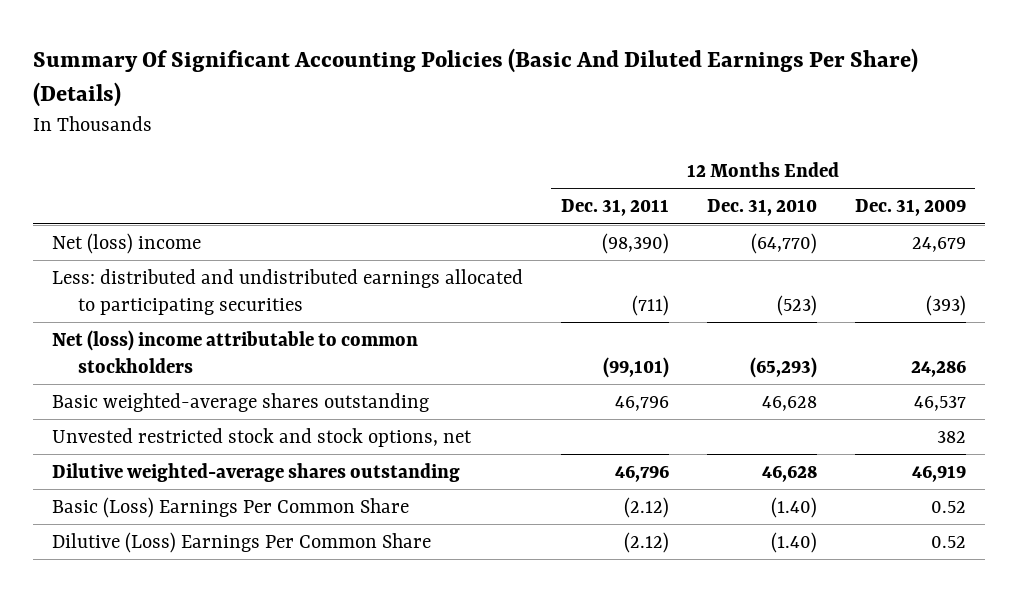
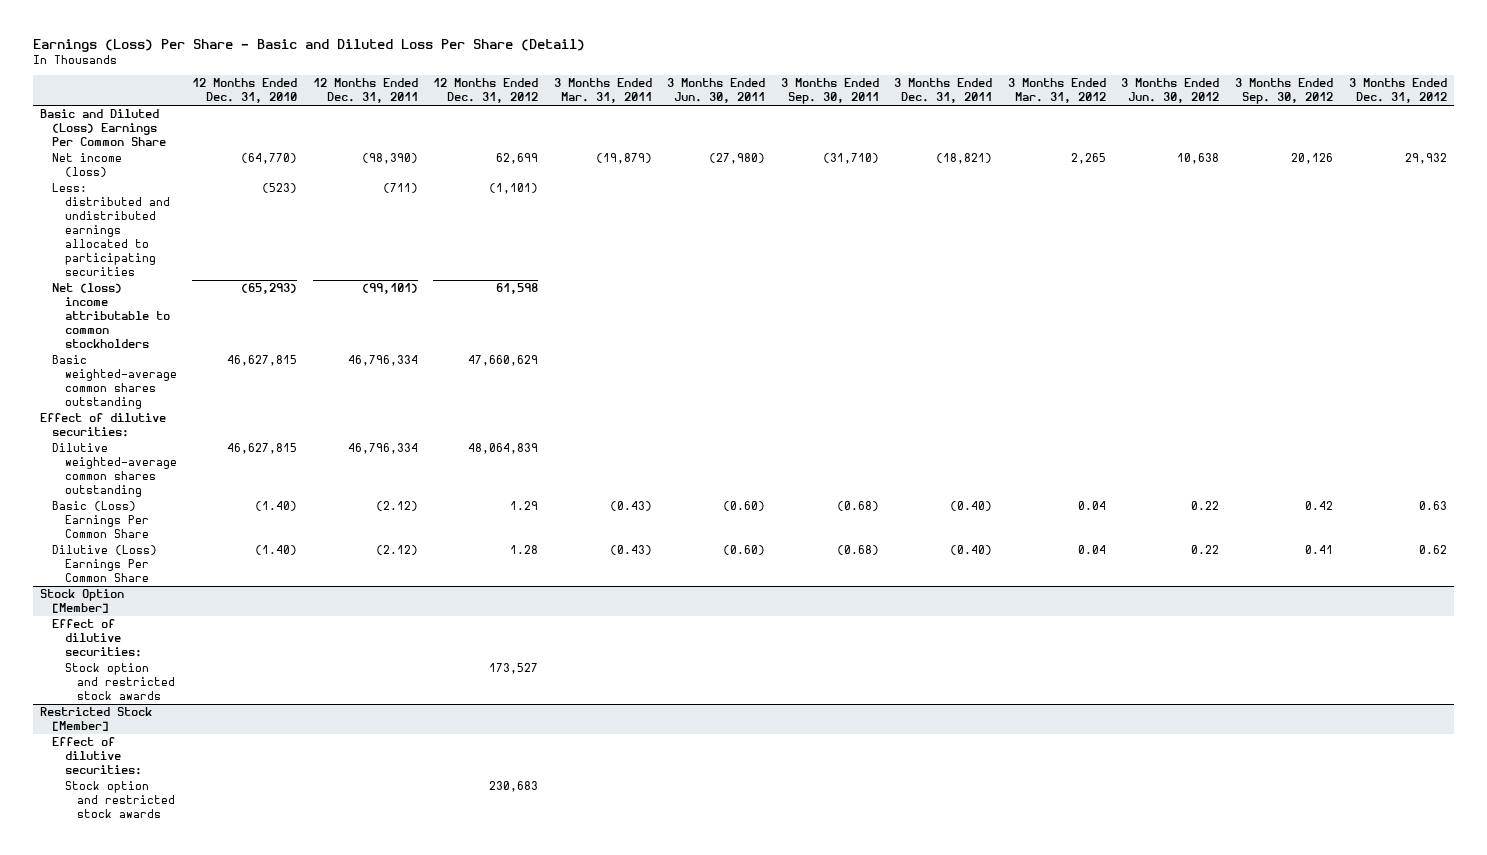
[32,47,918,108] Summary Of Significant Accounting Policies (Basic And Diluted Earnings Per Share) (Details) -> [32,39,585,53] Earnings (Loss) Per Share - Basic and Diluted Loss Per Share (Detail)
[854,199,966,217] Dec. 31, 2009 -> none
none -> [433,78,539,104] 12 Months Ended Dec. 31, 2012
none -> [553,78,652,104] 3 Months Ended Mar. 31, 2011
none -> [667,78,766,104] 3 Months Ended Jun. 30, 2011
none -> [780,78,879,105] 3 Months Ended Sep. 30, 2011
none -> [894,78,993,104] 3 Months Ended Dec. 31, 2011
none -> [1007,78,1106,104] 3 Months Ended Mar. 31, 2012
none -> [1121,78,1220,104] 3 Months Ended Jun. 30, 2012
none -> [1234,78,1333,105] 3 Months Ended Sep. 30, 2012
none -> [1348,78,1447,104] 3 Months Ended Dec. 31, 2012
none -> [40,109,167,147] Basic and Diluted (Loss) Earnings Per Common Share
[51,233,201,255] Net (loss) income -> [52,153,123,178] Net income (loss)
[51,428,472,448] Unvested restricted stock and stock options, net -> none
[51,393,429,413] Basic weighted-average shares outstanding -> [52,355,177,410] Basic weighted-average common shares outstanding
[614,396,669,412] 46,796 -> [347,355,418,367] 46,796,334
[761,396,817,412] 46,628 -> [227,355,298,367] 46,627,815
none -> [40,413,167,438] Effect of dilutive securities:
[51,463,460,483] Dilutive weighted-average shares outstanding -> [52,443,177,498] Dilutive weighted-average common shares outstanding
[614,465,669,483] 46,796 -> [347,443,418,455] 46,796,334
[761,465,817,483] 46,628 -> [227,443,298,455] 46,627,815
none -> [40,589,125,614] Stock Option [Member]
none -> [52,619,142,658] Effect of dilutive securities:
none -> [64,663,175,701] Stock option and restricted stock awards
none -> [40,707,153,732] Restricted Stock [Member]
none -> [52,737,142,776] Effect of dilutive securities:
none -> [64,781,175,819] Stock option and restricted stock awards

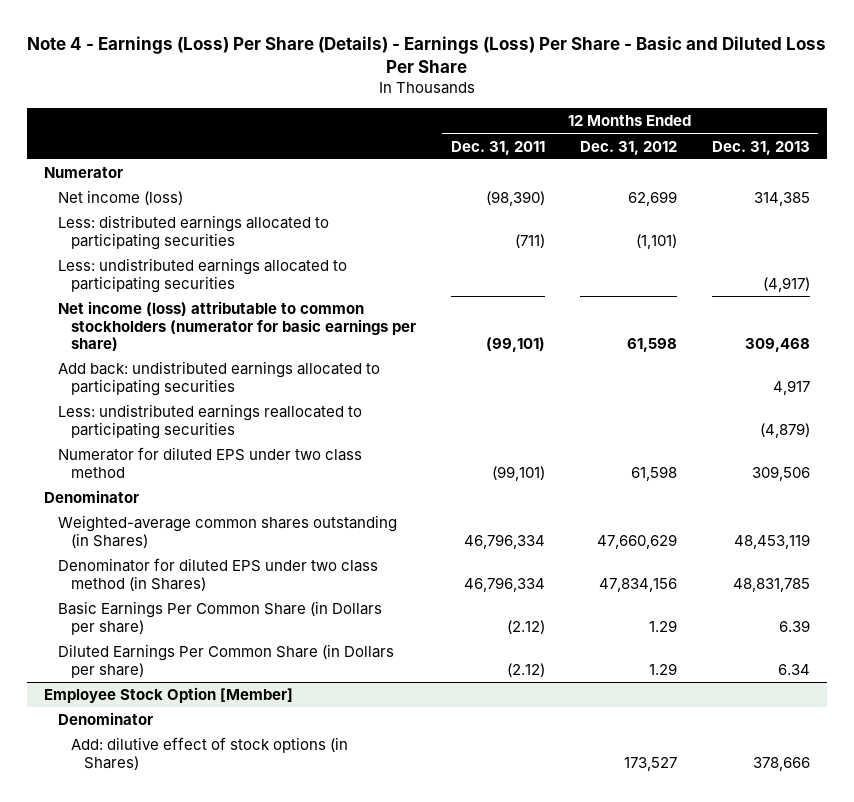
[32,39,585,53] Earnings (Loss) Per Share - Basic and Diluted Loss Per Share (Detail) -> [26,36,826,74] Note 4 - Earnings (Loss) Per Share (Details) - Earnings (Loss) Per Share - Basic and Diluted Loss Per Share
[192,78,298,104] 12 Months Ended Dec. 31, 2010 -> none
[553,78,652,104] 3 Months Ended Mar. 31, 2011 -> none
[667,78,766,104] 3 Months Ended Jun. 30, 2011 -> none
[780,78,879,105] 3 Months Ended Sep. 30, 2011 -> none
[894,78,993,104] 3 Months Ended Dec. 31, 2011 -> none
[1007,78,1106,104] 3 Months Ended Mar. 31, 2012 -> none
[1121,78,1220,104] 3 Months Ended Jun. 30, 2012 -> none
[1234,78,1333,105] 3 Months Ended Sep. 30, 2012 -> none
[1348,78,1447,104] 3 Months Ended Dec. 31, 2012 -> none
none -> [711,140,810,155] Dec. 31, 2013
[40,109,167,147] Basic and Diluted (Loss) Earnings Per Common Share -> none
none -> [44,167,124,179] Numerator
[40,413,167,438] Effect of dilutive securities: -> none
[52,443,177,498] Dilutive weighted-average common shares outstanding -> none
[52,619,142,658] Effect of dilutive securities: -> none
[40,707,153,732] Restricted Stock [Member] -> none
[52,737,142,776] Effect of dilutive securities: -> none
[64,781,175,819] Stock option and restricted stock awards -> none
[52,183,170,276] Less: distributed and undistributed earnings allocated to participating securities -> [57,215,329,250] Less: distributed earnings allocated to participating securities
none -> [57,258,347,293] Less: undistributed earnings allocated to participating securities
[52,283,170,348] Net (loss) income attributable to common stockholders -> [57,301,416,351] Net income (loss) attributable to common stockholders (numerator for basic earnings per share)
none -> [57,361,380,396] Add back: undistributed earnings allocated to participating securities
none -> [57,404,362,439] Less: undistributed earnings reallocated to participating securities
none -> [57,447,362,478] Numerator for diluted EPS under two class method
none -> [44,490,140,504] Denominator
[52,355,177,410] Basic weighted-average common shares outstanding -> [57,515,397,548] Weighted-average common shares outstanding (in Shares)
none -> [57,558,378,591] Denominator for diluted EPS under two class method (in Shares)
[52,501,149,539] Basic (Loss) Earnings Per Common Share -> [57,601,382,635] Basic Earnings Per Common Share (in Dollars per share)
[52,545,158,583] Dilutive (Loss) Earnings Per Common Share -> [57,644,394,678] Diluted Earnings Per Common Share (in Dollars per share)
[510,545,539,555] 1.28 -> [648,662,677,675] 1.29
[40,589,125,614] Stock Option [Member] -> [44,687,294,704] Employee Stock Option [Member]
none -> [57,712,153,726] Denominator
[64,663,175,701] Stock option and restricted stock awards -> [70,737,348,770] Add: dilutive effect of stock options (in Shares)

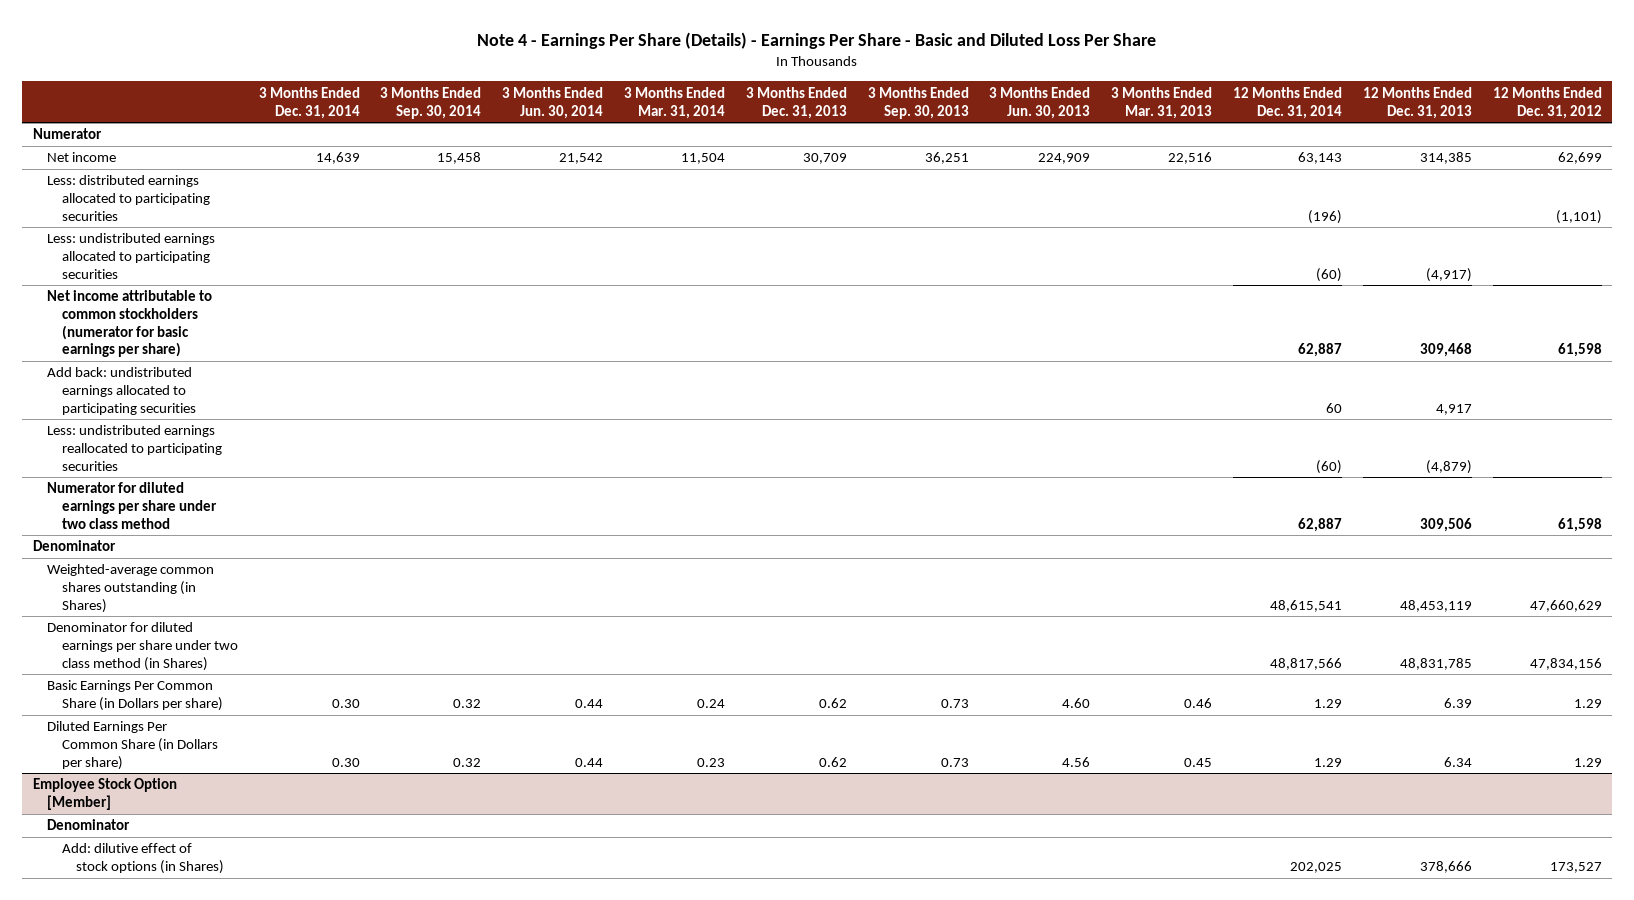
[26,36,826,74] Note 4 - Earnings (Loss) Per Share (Details) - Earnings (Loss) Per Share - Basic and Diluted Loss Per Share -> [477,31,1157,49] Note 4 - Earnings Per Share (Details) - Earnings Per Share - Basic and Diluted Loss Per Share
[450,140,545,155] Dec. 31, 2011 -> none
none -> [258,86,360,119] 3 Months Ended Dec. 31, 2014
none -> [380,86,482,119] 3 Months Ended Sep. 30, 2014
none -> [502,86,604,119] 3 Months Ended Jun. 30, 2014
none -> [624,86,726,119] 3 Months Ended Mar. 31, 2014
none -> [745,86,847,119] 3 Months Ended Dec. 31, 2013
none -> [867,86,969,119] 3 Months Ended Sep. 30, 2013
none -> [989,86,1091,119] 3 Months Ended Jun. 30, 2013
none -> [1111,86,1213,119] 3 Months Ended Mar. 31, 2013
none -> [1233,86,1343,119] 12 Months Ended Dec. 31, 2014
[57,190,183,206] Net income (loss) -> [47,152,117,163] Net income
[57,301,416,351] Net income (loss) attributable to common stockholders (numerator for basic earnings per share) -> [47,290,213,358] Net income attributable to common stockholders (numerator for basic earnings per share)
[57,447,362,478] Numerator for diluted EPS under two class method -> [47,482,217,529] Numerator for diluted earnings per share under two class method
[57,558,378,591] Denominator for diluted EPS under two class method (in Shares) -> [47,622,238,671] Denominator for diluted earnings per share under two class method (in Shares)

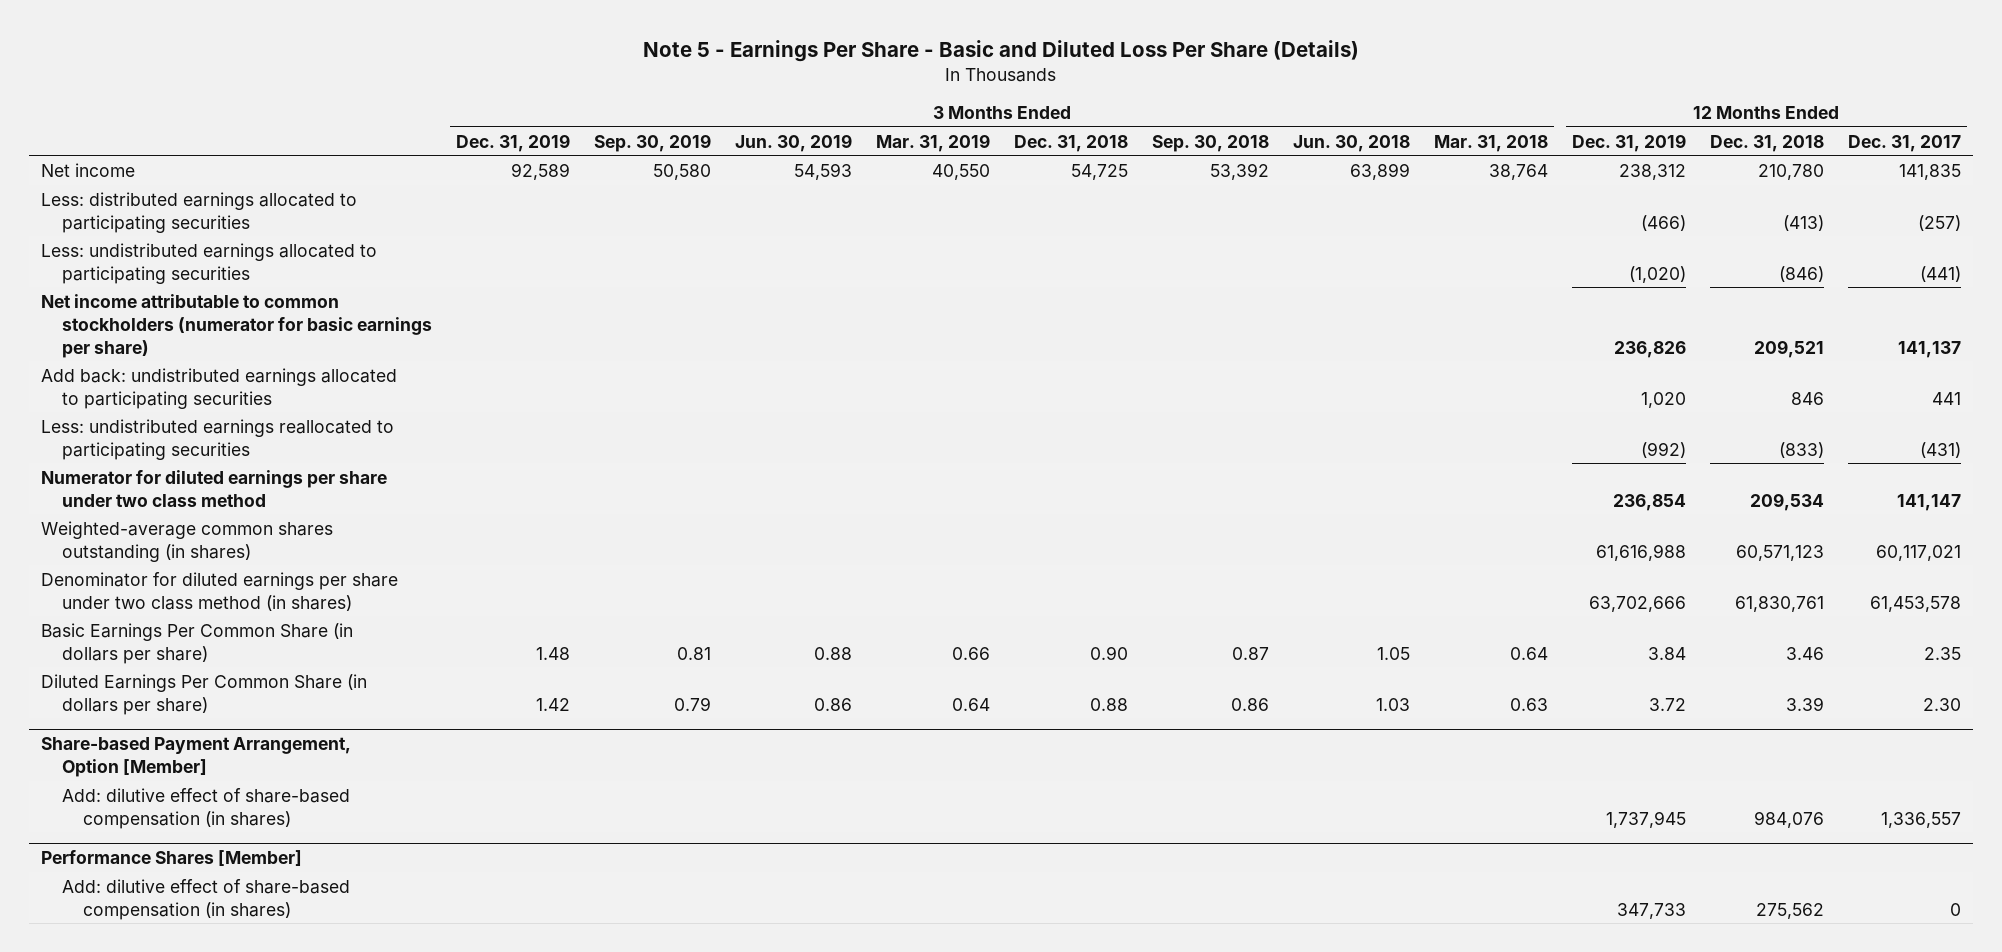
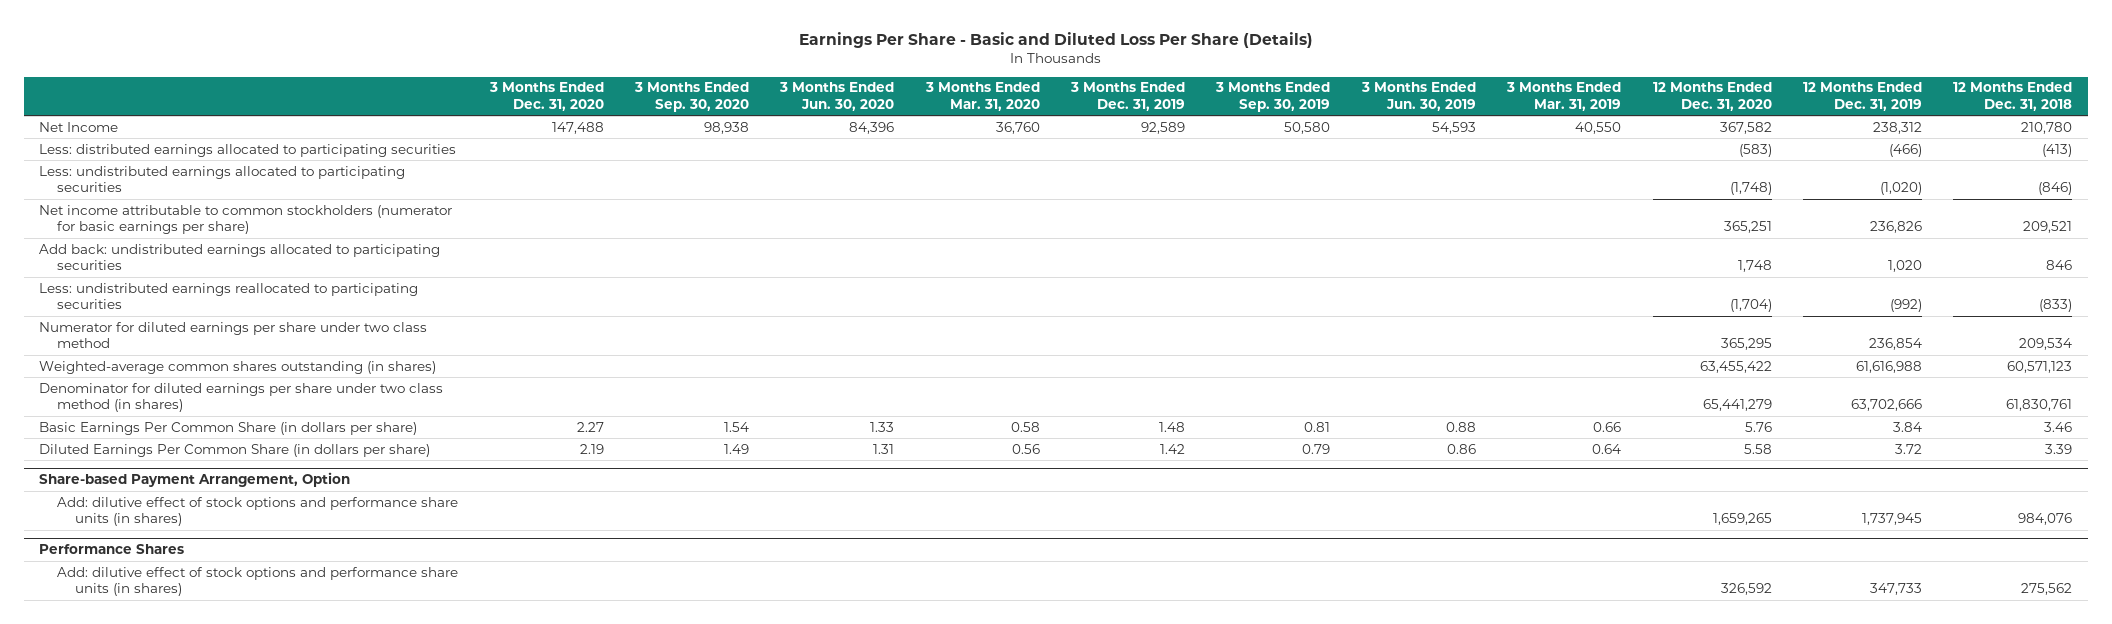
[642,39,1359,62] Note 5 - Earnings Per Share - Basic and Diluted Loss Per Share (Details) -> [798,31,1313,48] Earnings Per Share - Basic and Diluted Loss Per Share (Details)
[1013,134,1128,152] Dec. 31, 2018 -> none
[1151,134,1269,152] Sep. 30, 2018 -> none
[1292,134,1410,152] Jun. 30, 2018 -> none
[1433,134,1548,152] Mar. 31, 2018 -> none
[1847,134,1961,152] Dec. 31, 2017 -> none
none -> [488,82,604,111] 3 Months Ended Dec. 31, 2020
none -> [634,82,750,112] 3 Months Ended Sep. 30, 2020
none -> [779,82,895,111] 3 Months Ended Jun. 30, 2020
none -> [924,82,1040,111] 3 Months Ended Mar. 31, 2020
none -> [1652,82,1772,111] 12 Months Ended Dec. 31, 2020
[41,162,136,177] Net income -> [39,121,119,132] Net Income
[41,737,352,778] Share-based Payment Arrangement, Option [Member] -> [39,472,351,488] Share-based Payment Arrangement, Option
[61,787,350,829] Add: dilutive effect of share-based compensation (in shares) -> [57,496,459,527] Add: dilutive effect of stock options and performance share units (in shares)
[41,850,303,867] Performance Shares [Member] -> [39,544,185,555] Performance Shares
[61,878,350,920] Add: dilutive effect of share-based compensation (in shares) -> [57,566,459,597] Add: dilutive effect of stock options and performance share units (in shares)

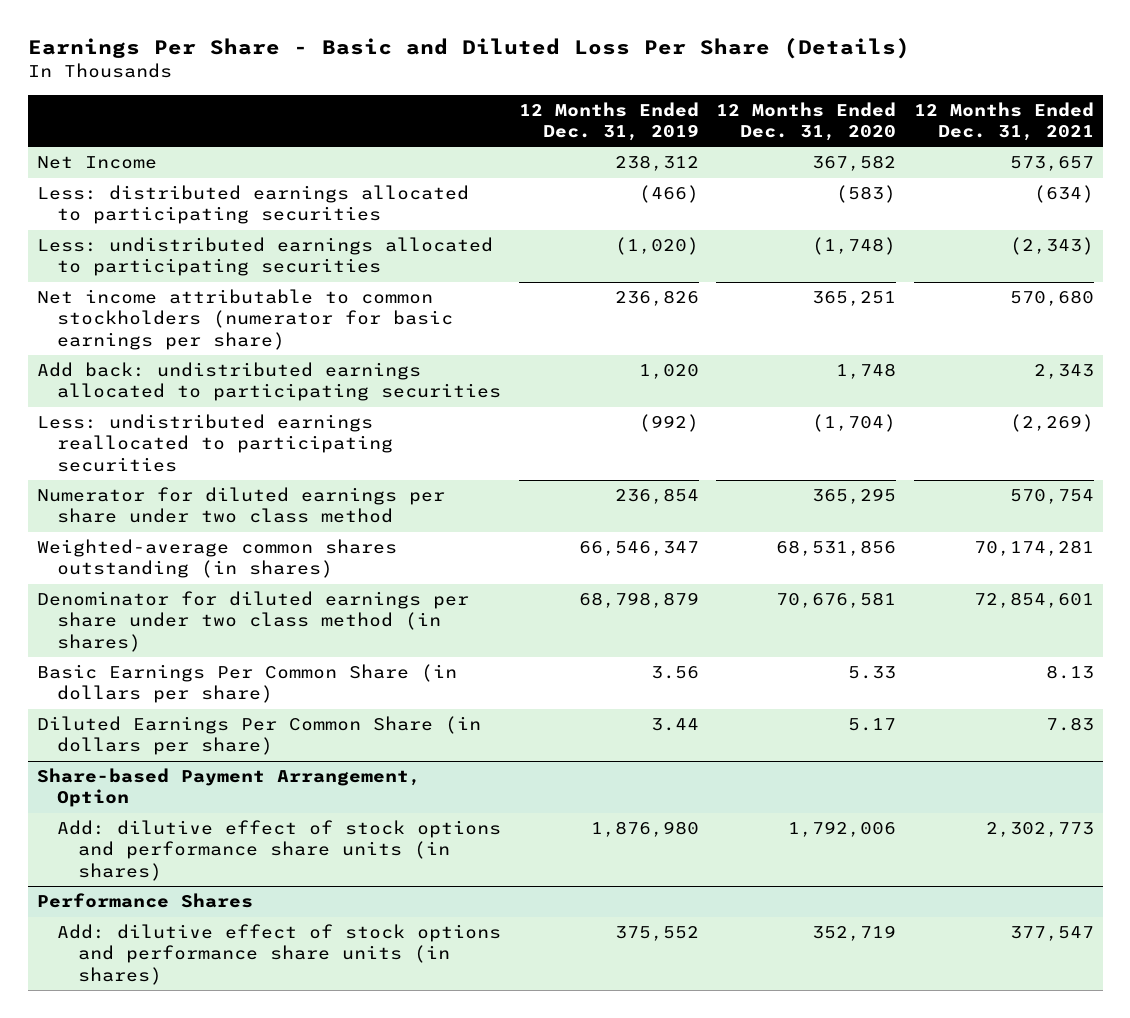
[488,82,604,111] 3 Months Ended Dec. 31, 2020 -> none
[634,82,750,112] 3 Months Ended Sep. 30, 2020 -> none
[779,82,895,111] 3 Months Ended Jun. 30, 2020 -> none
[924,82,1040,111] 3 Months Ended Mar. 31, 2020 -> none
[1070,82,1186,111] 3 Months Ended Dec. 31, 2019 -> none
[1215,82,1331,112] 3 Months Ended Sep. 30, 2019 -> none
[1360,82,1476,111] 3 Months Ended Jun. 30, 2019 -> none
[1506,82,1622,111] 3 Months Ended Mar. 31, 2019 -> none
[1953,82,2073,111] 12 Months Ended Dec. 31, 2018 -> none
none -> [913,101,1094,141] 12 Months Ended Dec. 31, 2021
[1699,360,1772,373] 63,455,422 -> [776,540,897,557] 68,531,856
[1855,360,1922,373] 61,616,988 -> [578,541,699,557] 66,546,347
[1702,399,1772,412] 65,441,279 -> [776,592,897,609] 70,676,581
[1850,399,1922,412] 63,702,666 -> [578,592,699,609] 68,798,879
[1744,421,1772,432] 5.76 -> [848,666,897,680] 5.33
[1892,421,1922,432] 3.84 -> [650,666,699,680] 3.56
[1743,443,1772,454] 5.58 -> [848,718,897,732] 5.17
[1894,443,1922,454] 3.72 -> [650,718,699,732] 3.44
[1712,513,1772,526] 1,659,265 -> [788,821,897,838] 1,792,006
[1861,513,1922,526] 1,737,945 -> [590,821,699,838] 1,876,980
[1720,583,1772,596] 326,592 -> [812,925,897,942] 352,719
[1869,583,1922,596] 347,733 -> [614,926,699,942] 375,552

